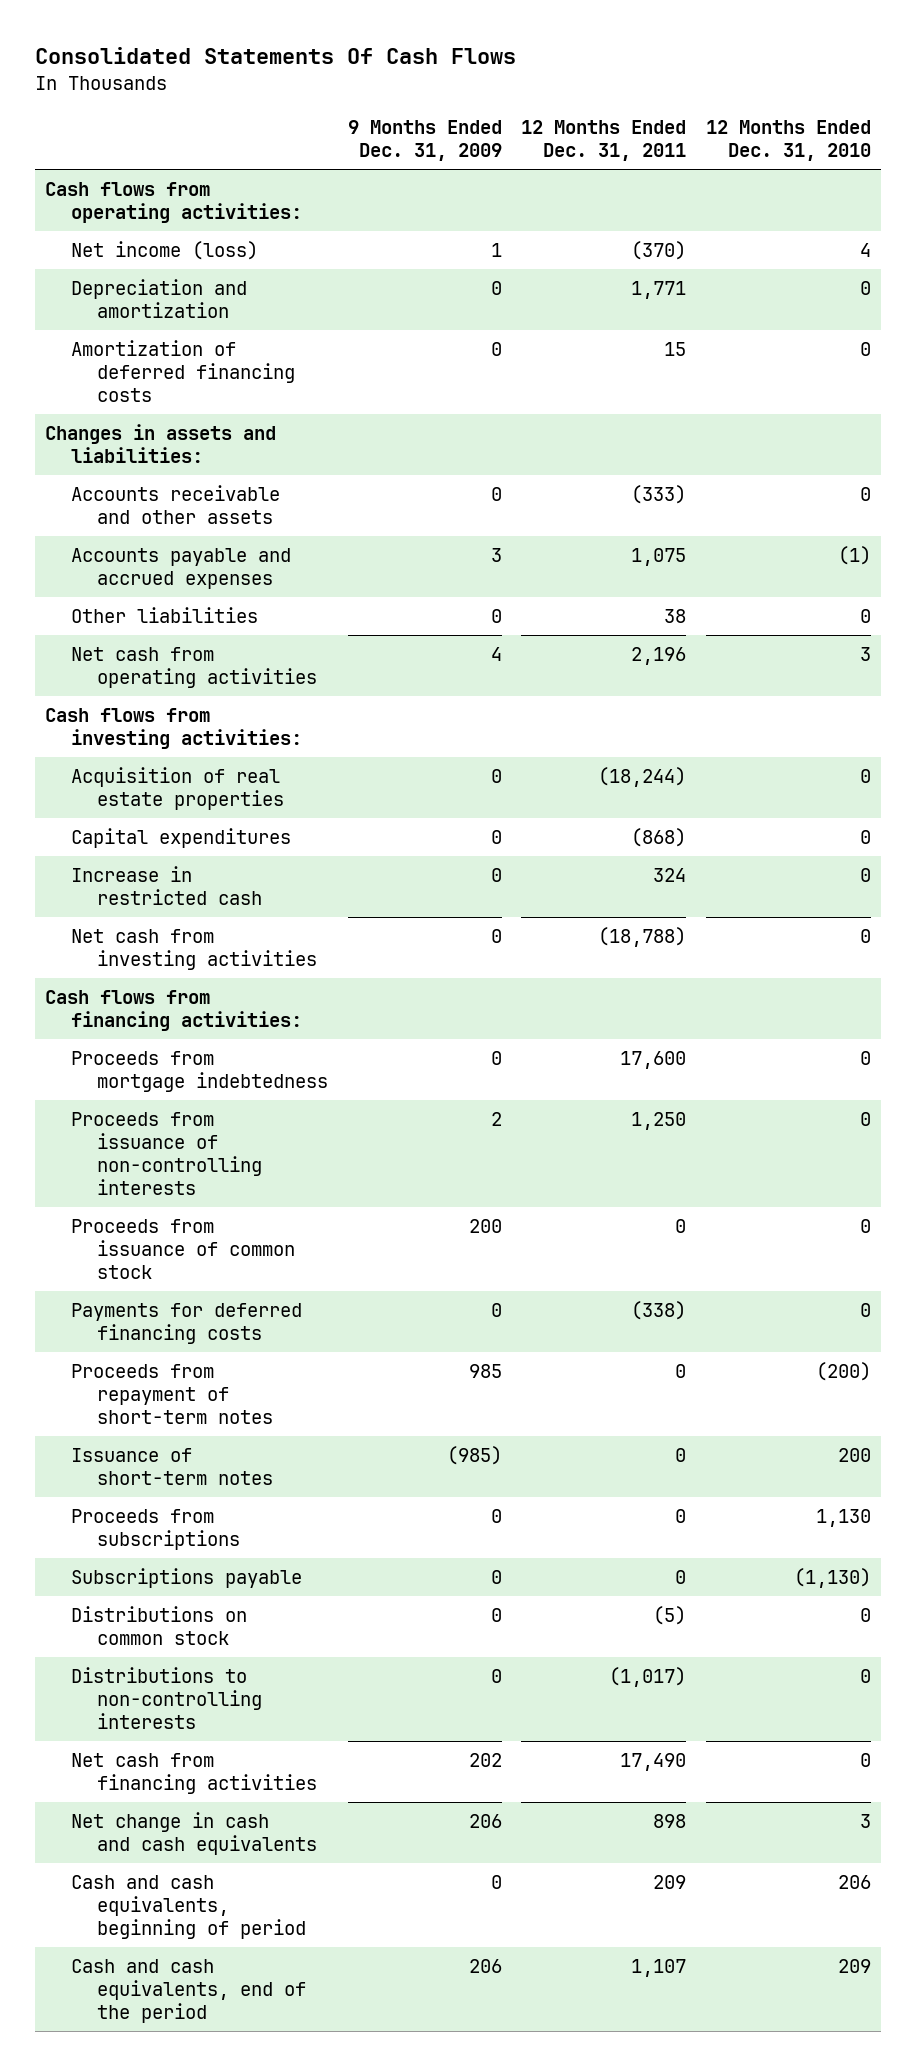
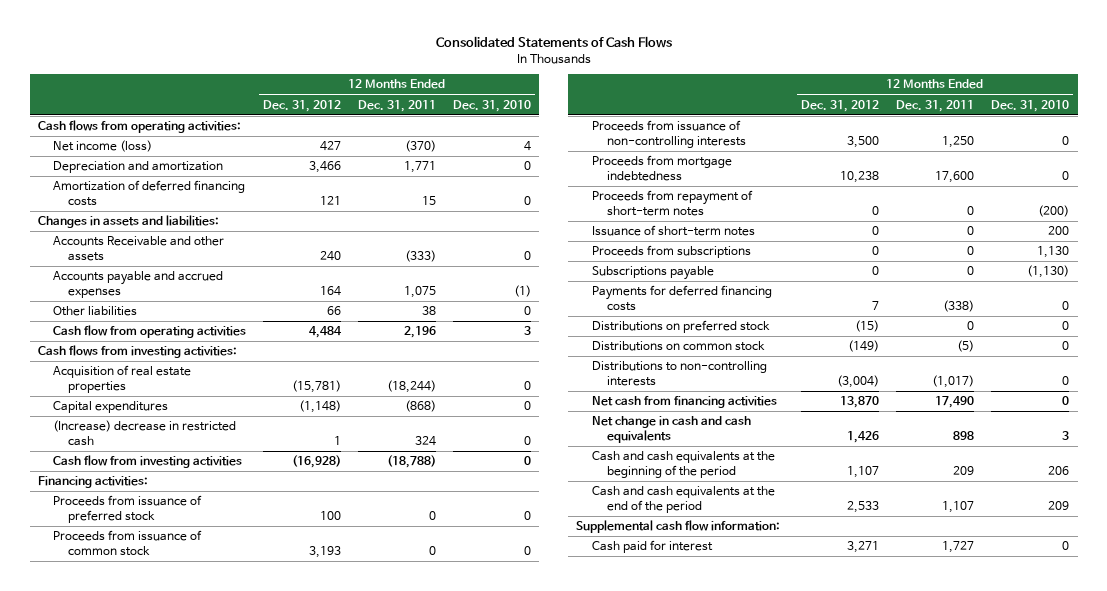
[34,47,516,65] Consolidated Statements Of Cash Flows -> [435,36,672,49] Consolidated Statements of Cash Flows
[347,120,502,162] 9 Months Ended Dec. 31, 2009 -> none
none -> [263,99,342,112] Dec. 31, 2012
[70,484,280,524] Accounts receivable and other assets -> [53,236,225,261] Accounts Receivable and other assets
[70,646,317,688] Net cash from operating activities -> [53,325,247,339] Cash flow from operating activities
[70,865,262,905] Increase in restricted cash -> [53,420,237,446] (Increase) decrease in restricted cash
[70,928,317,970] Net cash from investing activities -> [53,455,243,469] Cash flow from investing activities
[44,989,302,1031] Cash flows from financing activities: -> [37,476,148,489] Financing activities:
none -> [53,495,203,523] Proceeds from issuance of preferred stock
[70,1111,262,1195] Proceeds from issuance of non-controlling interests -> [591,120,746,148] Proceeds from issuance of non-controlling interests
[70,1050,328,1092] Proceeds from mortgage indebtedness -> [591,155,732,181] Proceeds from mortgage indebtedness
[70,1302,302,1344] Payments for deferred financing costs -> [591,285,772,311] Payments for deferred financing costs
none -> [591,320,770,334] Distributions on preferred stock
[70,1874,306,1939] Cash and cash equivalents, beginning of period -> [591,451,775,478] Cash and cash equivalents at the beginning of the period
[70,1958,306,2023] Cash and cash equivalents, end of the period -> [591,486,775,513] Cash and cash equivalents at the end of the period
none -> [576,520,781,534] Supplemental cash flow information:
none -> [591,540,713,554] Cash paid for interest

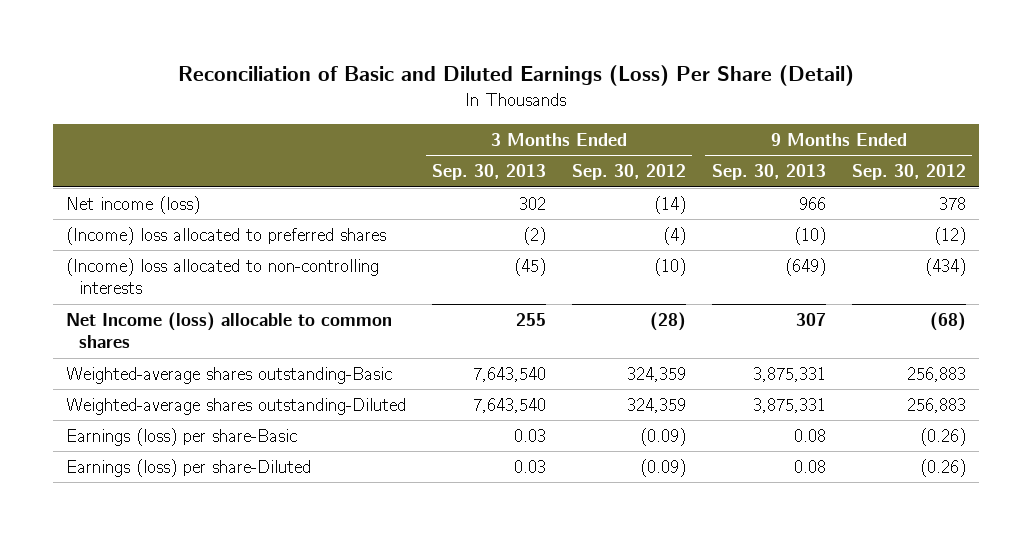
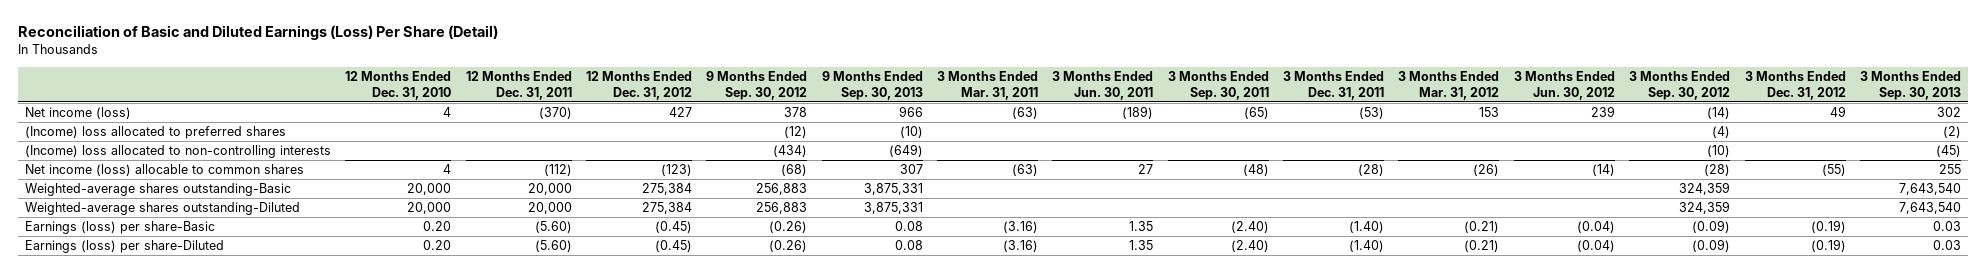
none -> [345,71,452,100] 12 Months Ended Dec. 31, 2010
none -> [465,71,572,100] 12 Months Ended Dec. 31, 2011
none -> [586,71,693,100] 12 Months Ended Dec. 31, 2012
none -> [937,71,1039,100] 3 Months Ended Mar. 31, 2011
none -> [1052,71,1154,100] 3 Months Ended Jun. 30, 2011
none -> [1167,71,1269,100] 3 Months Ended Sep. 30, 2011
none -> [1283,71,1385,100] 3 Months Ended Dec. 31, 2011
none -> [1398,71,1500,100] 3 Months Ended Mar. 31, 2012
none -> [1513,71,1615,100] 3 Months Ended Jun. 30, 2012
none -> [1744,71,1846,100] 3 Months Ended Dec. 31, 2012
[66,311,393,349] Net Income (loss) allocable to common shares -> [25,164,305,177] Net income (loss) allocable to common shares

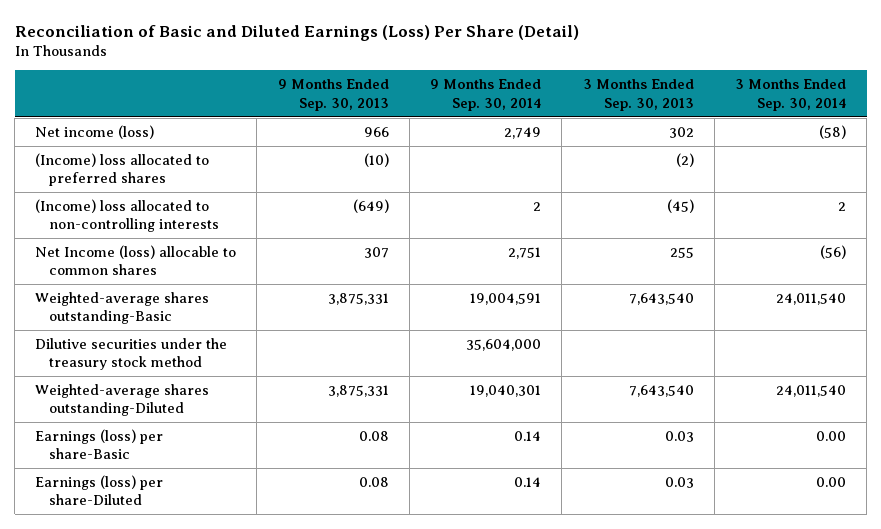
[345,71,452,100] 12 Months Ended Dec. 31, 2010 -> none
[465,71,572,100] 12 Months Ended Dec. 31, 2011 -> none
[586,71,693,100] 12 Months Ended Dec. 31, 2012 -> none
[706,71,808,100] 9 Months Ended Sep. 30, 2012 -> none
[937,71,1039,100] 3 Months Ended Mar. 31, 2011 -> none
[1052,71,1154,100] 3 Months Ended Jun. 30, 2011 -> none
[1167,71,1269,100] 3 Months Ended Sep. 30, 2011 -> none
[1283,71,1385,100] 3 Months Ended Dec. 31, 2011 -> none
[1398,71,1500,100] 3 Months Ended Mar. 31, 2012 -> none
[1513,71,1615,100] 3 Months Ended Jun. 30, 2012 -> none
[1629,71,1731,100] 3 Months Ended Sep. 30, 2012 -> none
[1744,71,1846,100] 3 Months Ended Dec. 31, 2012 -> none
none -> [430,79,542,111] 9 Months Ended Sep. 30, 2014
none -> [735,79,847,111] 3 Months Ended Sep. 30, 2014
[25,164,305,177] Net income (loss) allocable to common shares -> [35,244,237,276] Net Income (loss) allocable to common shares
none -> [35,337,228,371] Dilutive securities under the treasury stock method

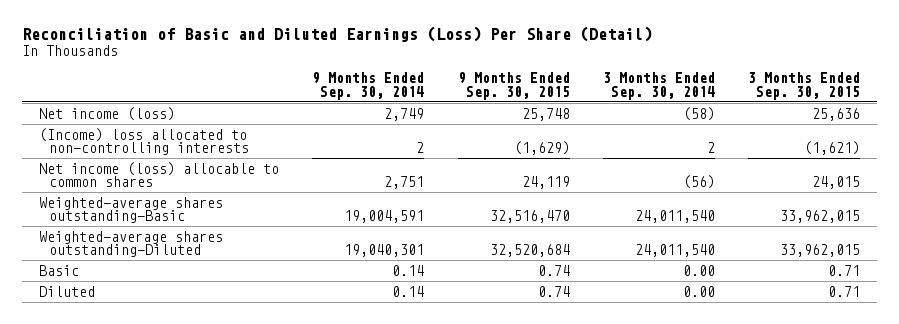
[277,79,389,111] 9 Months Ended Sep. 30, 2013 -> none
[582,79,694,111] 3 Months Ended Sep. 30, 2013 -> none
none -> [457,72,570,100] 9 Months Ended Sep. 30, 2015
none -> [748,72,861,100] 3 Months Ended Sep. 30, 2015
[35,152,210,187] (Income) loss allocated to preferred shares -> none
[35,244,237,276] Net Income (loss) allocable to common shares -> [38,161,279,188] Net income (loss) allocable to common shares
[35,337,228,371] Dilutive securities under the treasury stock method -> none
[35,428,164,460] Earnings (loss) per share-Basic -> [38,264,79,276] Basic
[35,474,164,506] Earnings (loss) per share-Diluted -> [38,285,95,297] Diluted

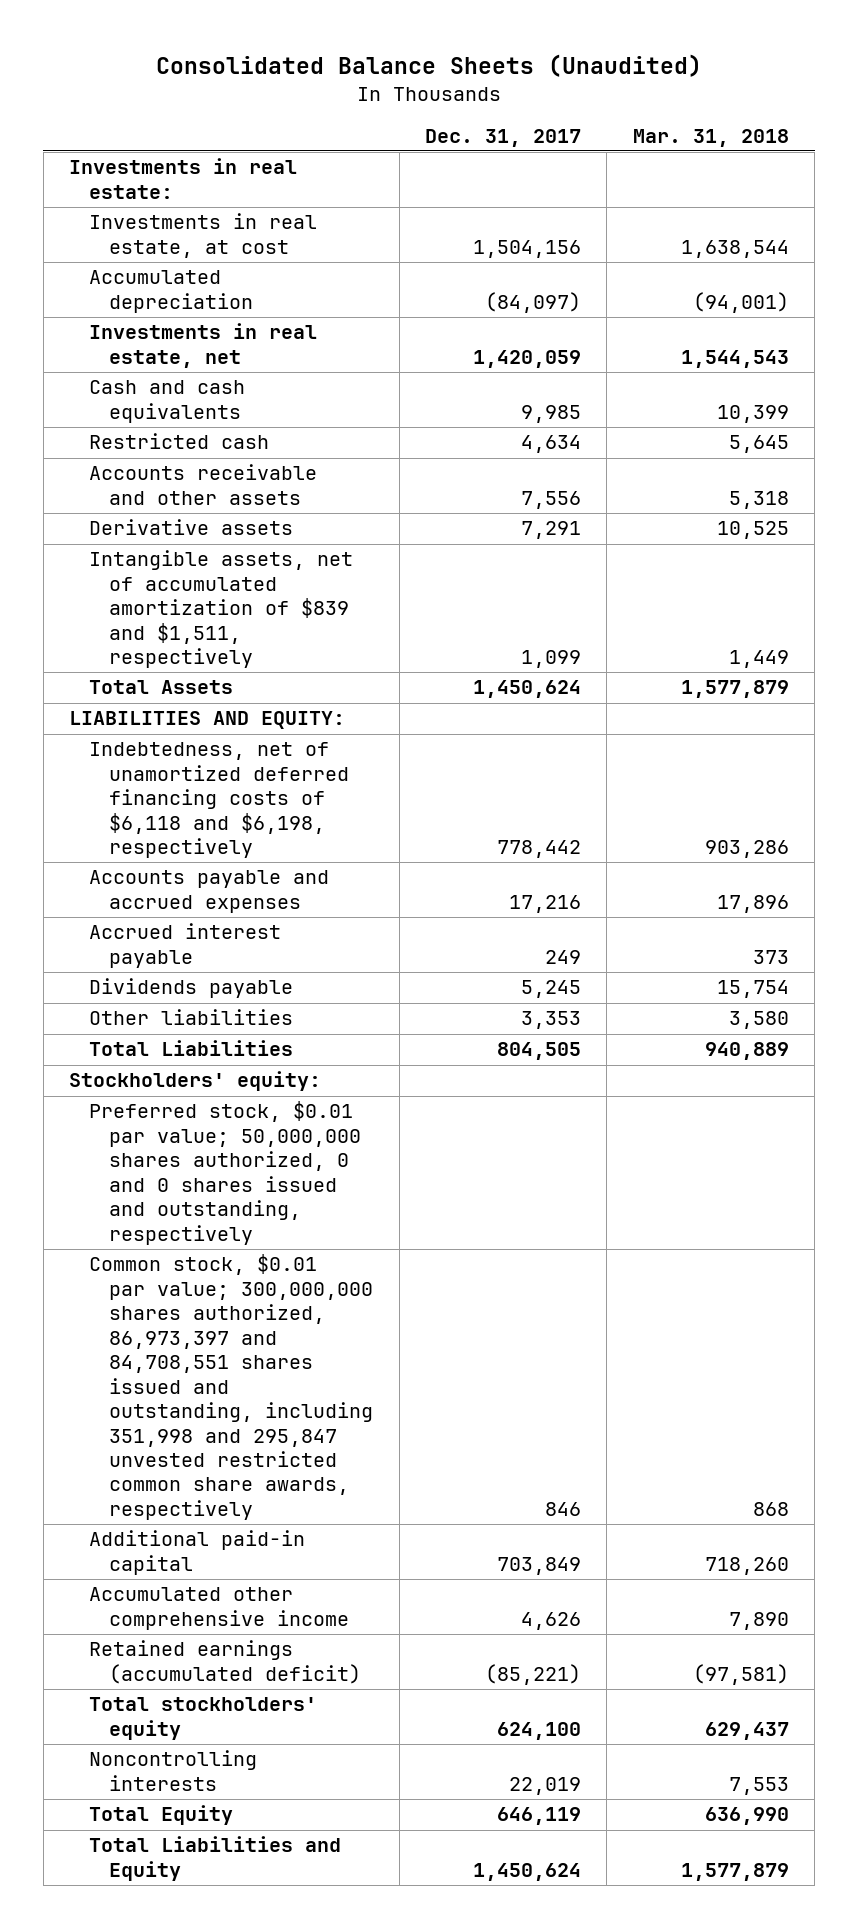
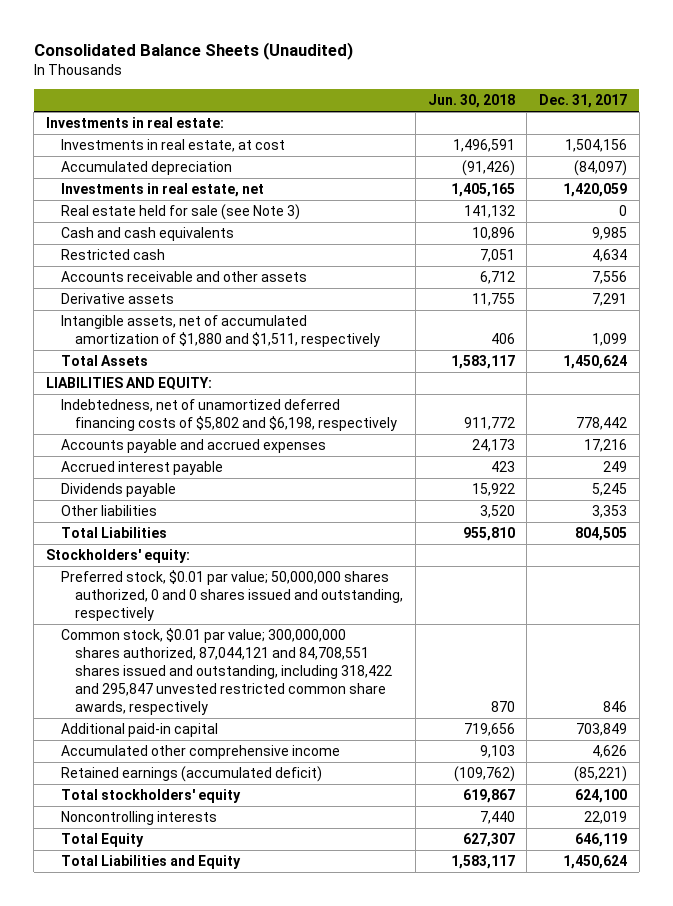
[632,128,789,147] Mar. 31, 2018 -> none
none -> [427,94,515,109] Jun. 30, 2018
none -> [60,204,300,221] Real estate held for sale (see Note 3)
[89,550,354,669] Intangible assets, net of accumulated amortization of $839 and $1,511, respectively -> [60,315,381,347] Intangible assets, net of accumulated amortization of $1,880 and $1,511, respectively
[89,742,350,859] Indebtedness, net of unamortized deferred financing costs of $6,118 and $6,198, respectively -> [60,399,398,431] Indebtedness, net of unamortized deferred financing costs of $5,802 and $6,198, respectively
[89,1254,374,1520] Common stock, $0.01 par value; 300,000,000 shares authorized, 86,973,397 and 84,708,551 shares issued and outstanding, including 351,998 and 295,847 unvested restricted common share awards, respectively -> [60,628,393,715] Common stock, $0.01 par value; 300,000,000 shares authorized, 87,044,121 and 84,708,551 shares issued and outstanding, including 318,422 and 295,847 unvested restricted common share awards, respectively

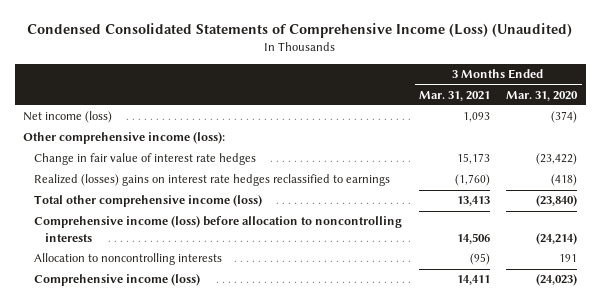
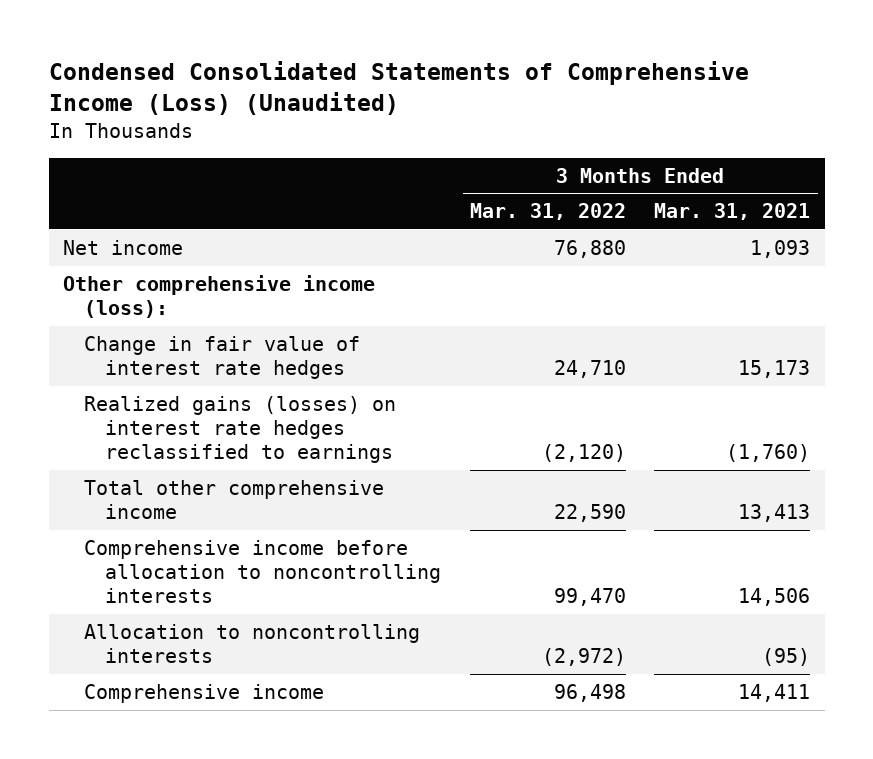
[506,90,579,101] Mar. 31, 2020 -> none
none -> [469,203,626,221] Mar. 31, 2022
[22,111,112,124] Net income (loss) -> [62,240,183,256] Net income
[34,174,391,187] Realized (losses) gains on interest rate hedges reclassified to earnings -> [84,396,397,464] Realized gains (losses) on interest rate hedges reclassified to earnings
[34,195,263,208] Total other comprehensive income (loss) -> [84,480,385,520] Total other comprehensive income
[34,216,403,242] Comprehensive income (loss) before allocation to noncontrolling interests -> [84,540,442,604] Comprehensive income before allocation to noncontrolling interests
[34,274,201,287] Comprehensive income (loss) -> [84,684,325,704] Comprehensive income

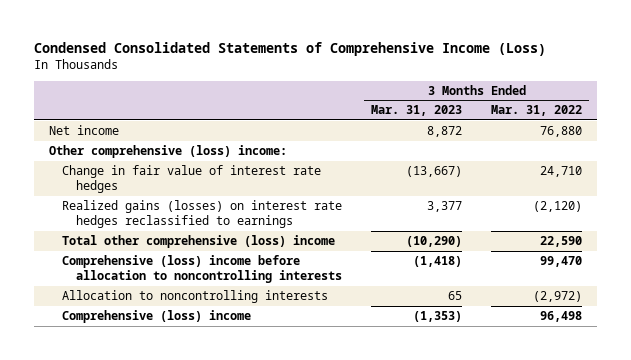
[48,60,749,115] Condensed Consolidated Statements of Comprehensive Income (Loss) (Unaudited) -> [34,41,547,56] Condensed Consolidated Statements of Comprehensive Income (Loss)
[654,203,811,221] Mar. 31, 2021 -> none
none -> [371,105,463,117] Mar. 31, 2023
[62,275,375,319] Other comprehensive income (loss): -> [48,145,287,159] Other comprehensive (loss) income:
[84,480,385,520] Total other comprehensive income -> [62,235,336,249] Total other comprehensive (loss) income
[84,540,442,604] Comprehensive income before allocation to noncontrolling interests -> [62,255,342,284] Comprehensive (loss) income before allocation to noncontrolling interests
[84,684,325,704] Comprehensive income -> [62,310,252,324] Comprehensive (loss) income

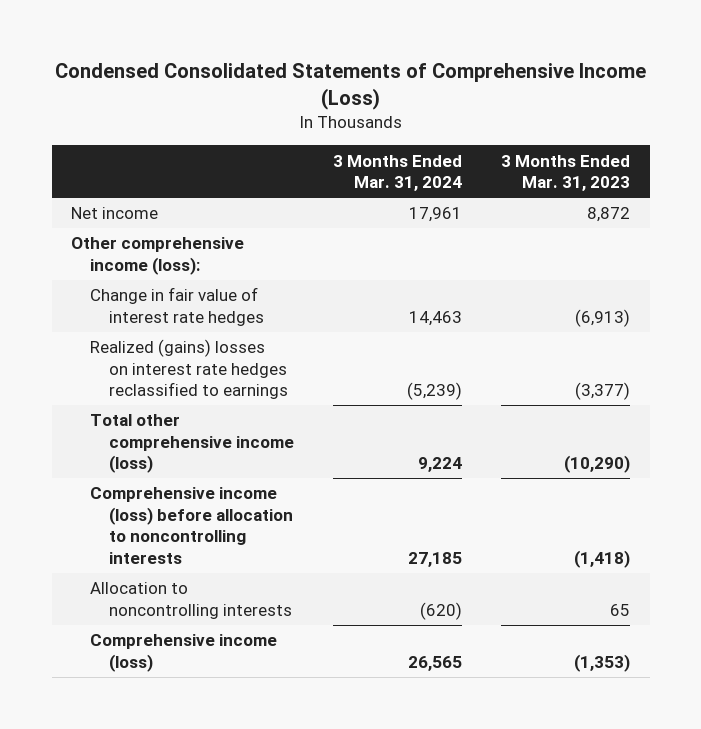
[491,105,583,117] Mar. 31, 2022 -> none
none -> [332,154,462,192] 3 Months Ended Mar. 31, 2024
[48,145,287,159] Other comprehensive (loss) income: -> [71,237,245,275] Other comprehensive income (loss):
[406,166,463,178] (13,667) -> [575,308,631,327] (6,913)
[62,200,343,229] Realized gains (losses) on interest rate hedges reclassified to earnings -> [90,339,288,400] Realized (gains) losses on interest rate hedges reclassified to earnings
[427,201,463,213] 3,377 -> [575,382,631,401] (3,377)
[62,235,336,249] Total other comprehensive (loss) income -> [90,414,294,474] Total other comprehensive income (loss)
[62,255,342,284] Comprehensive (loss) income before allocation to noncontrolling interests -> [90,487,293,564] Comprehensive income (loss) before allocation to noncontrolling interests
[62,310,252,324] Comprehensive (loss) income -> [90,634,278,672] Comprehensive income (loss)

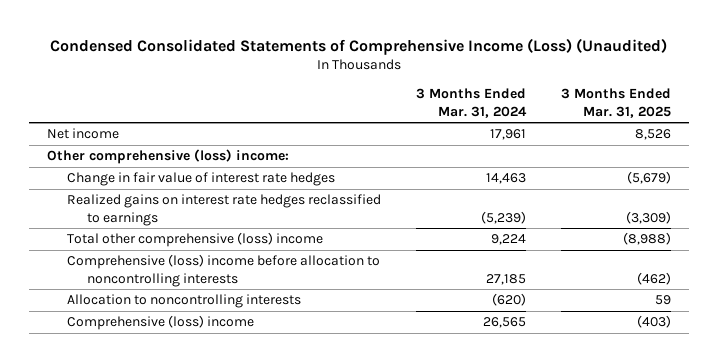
[54,63,646,110] Condensed Consolidated Statements of Comprehensive Income (Loss) -> [49,37,667,55] Condensed Consolidated Statements of Comprehensive Income (Loss) (Unaudited)
[501,154,631,192] 3 Months Ended Mar. 31, 2023 -> none
none -> [561,88,672,118] 3 Months Ended Mar. 31, 2025
[71,237,245,275] Other comprehensive income (loss): -> [46,149,289,165] Other comprehensive (loss) income:
[90,339,288,400] Realized (gains) losses on interest rate hedges reclassified to earnings -> [66,194,381,226] Realized gains on interest rate hedges reclassified to earnings
[90,414,294,474] Total other comprehensive income (loss) -> [66,232,323,248] Total other comprehensive (loss) income
[90,487,293,564] Comprehensive income (loss) before allocation to noncontrolling interests -> [66,254,380,287] Comprehensive (loss) income before allocation to noncontrolling interests
[90,634,278,672] Comprehensive income (loss) -> [66,315,254,331] Comprehensive (loss) income

